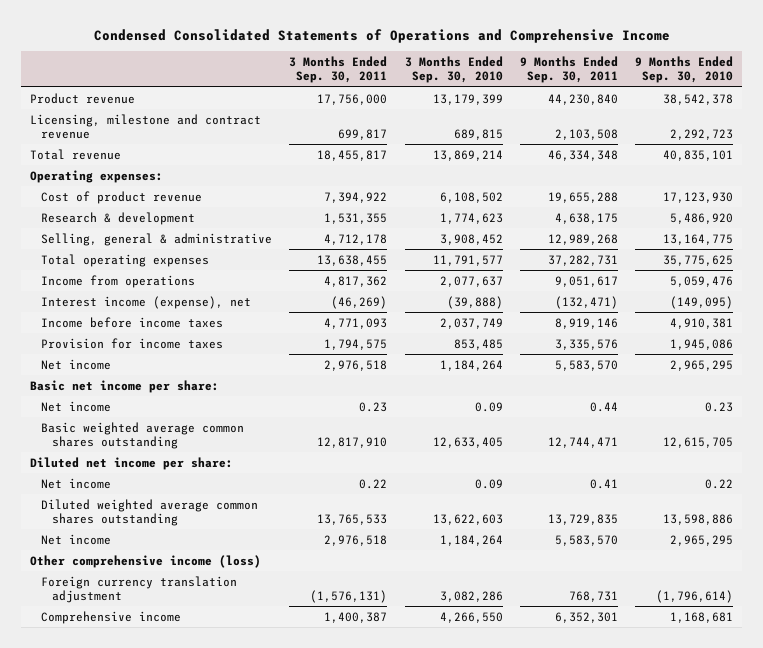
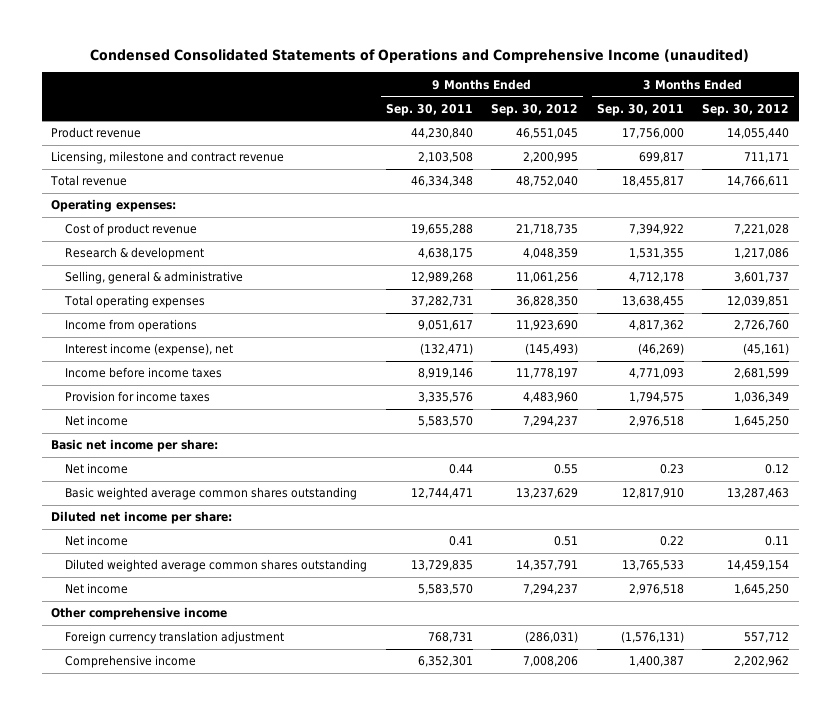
[93,28,670,43] Condensed Consolidated Statements of Operations and Comprehensive Income -> [90,49,750,64] Condensed Consolidated Statements of Operations and Comprehensive Income (unaudited)
[404,56,503,84] 3 Months Ended Sep. 30, 2010 -> none
[635,56,734,84] 9 Months Ended Sep. 30, 2010 -> none
none -> [491,103,579,116] Sep. 30, 2012
none -> [702,103,790,116] Sep. 30, 2012
[29,554,261,568] Other comprehensive income (loss) -> [50,607,227,621] Other comprehensive income

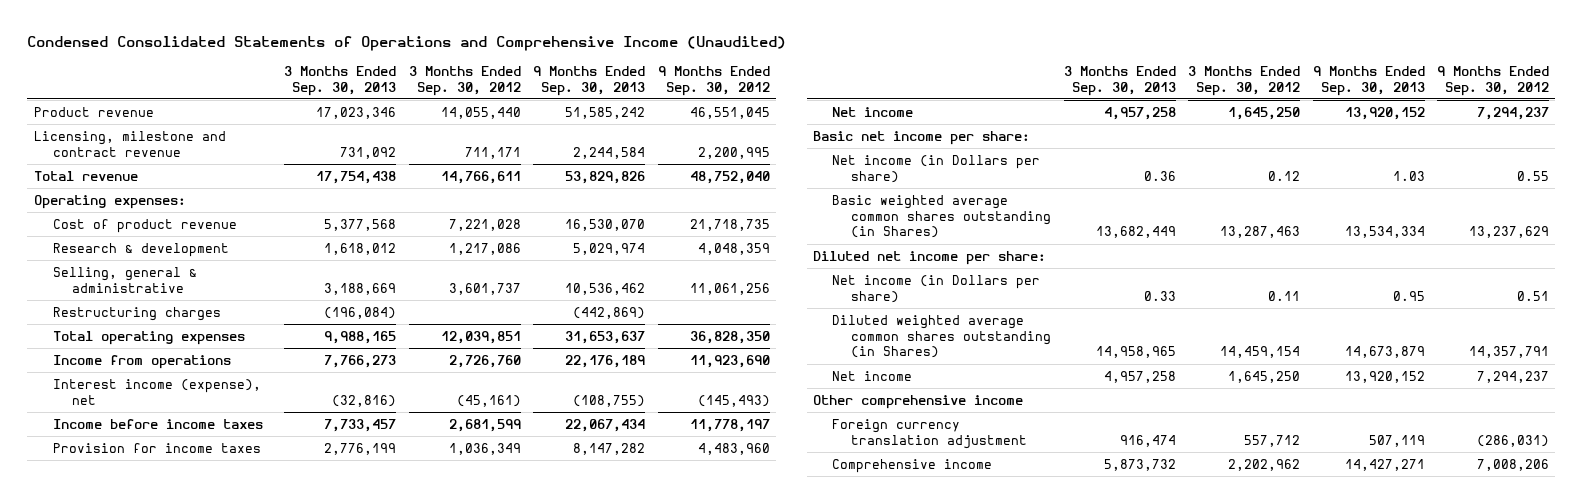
[90,49,750,64] Condensed Consolidated Statements of Operations and Comprehensive Income (unaudited) -> [27,35,787,51] Condensed Consolidated Statements of Operations and Comprehensive Income (Unaudited)
[385,103,473,116] Sep. 30, 2011 -> none
[596,103,684,116] Sep. 30, 2011 -> none
none -> [284,65,397,96] 3 Months Ended Sep. 30, 2013
none -> [533,65,646,96] 9 Months Ended Sep. 30, 2013
none -> [52,306,221,321] Restructuring charges
[65,463,129,475] Net income -> [832,154,1041,183] Net income (in Dollars per share)
[65,487,358,501] Basic weighted average common shares outstanding -> [832,194,1052,239] Basic weighted average common shares outstanding (in Shares)
[65,535,129,547] Net income -> [832,274,1041,303] Net income (in Dollars per share)
[65,559,368,573] Diluted weighted average common shares outstanding -> [832,314,1052,359] Diluted weighted average common shares outstanding (in Shares)

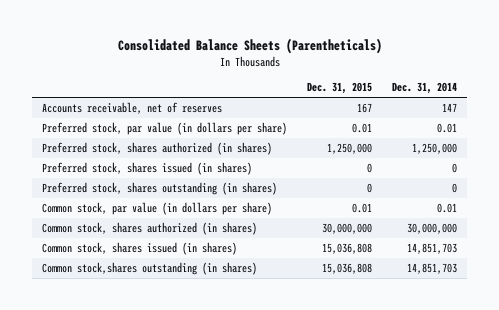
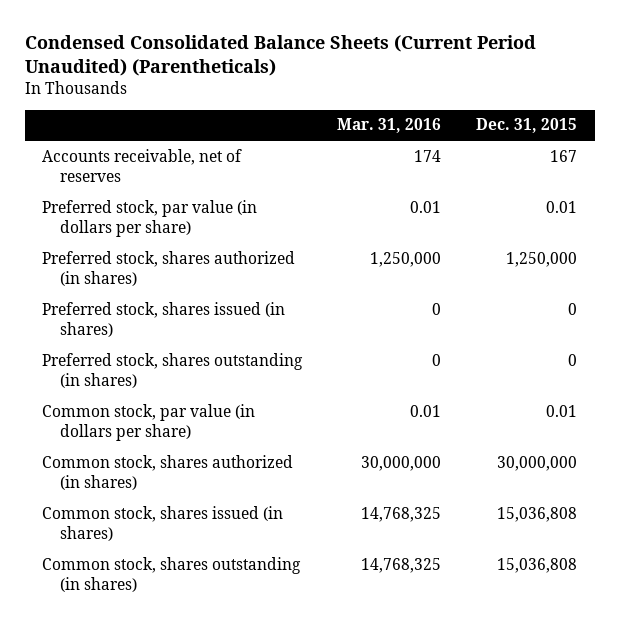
[117,37,382,54] Consolidated Balance Sheets (Parentheticals) -> [24,34,536,77] Condensed Consolidated Balance Sheets (Current Period Unaudited) (Parentheticals)
[392,82,458,95] Dec. 31, 2014 -> none
none -> [337,118,442,134] Mar. 31, 2016
[42,262,258,276] Common stock,shares outstanding (in shares) -> [42,556,302,592] Common stock, shares outstanding (in shares)

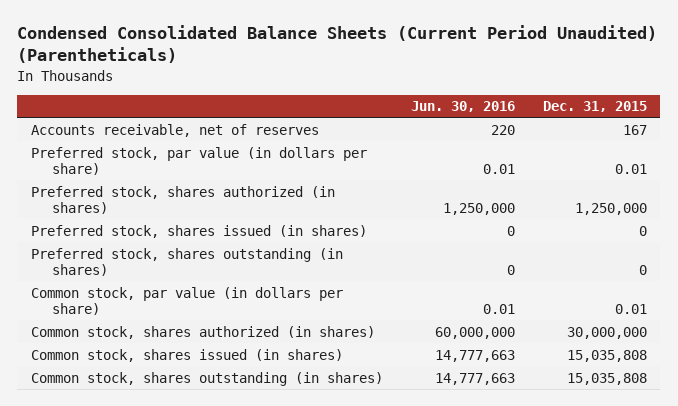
[337,118,442,134] Mar. 31, 2016 -> none
none -> [410,101,515,113] Jun. 30, 2016
[497,506,578,522] 15,036,808 -> [566,349,647,362] 15,035,808
[497,557,578,573] 15,036,808 -> [566,372,647,385] 15,035,808

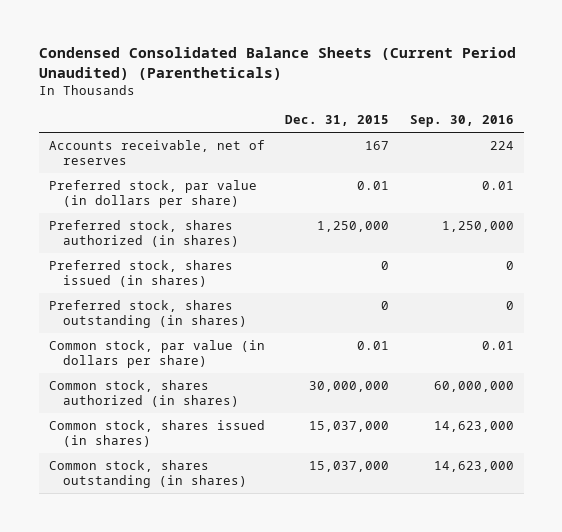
[410,101,515,113] Jun. 30, 2016 -> none
none -> [409,115,514,128] Sep. 30, 2016
[566,349,647,362] 15,035,808 -> [309,420,390,432] 15,037,000
[566,372,647,385] 15,035,808 -> [309,460,390,472] 15,037,000

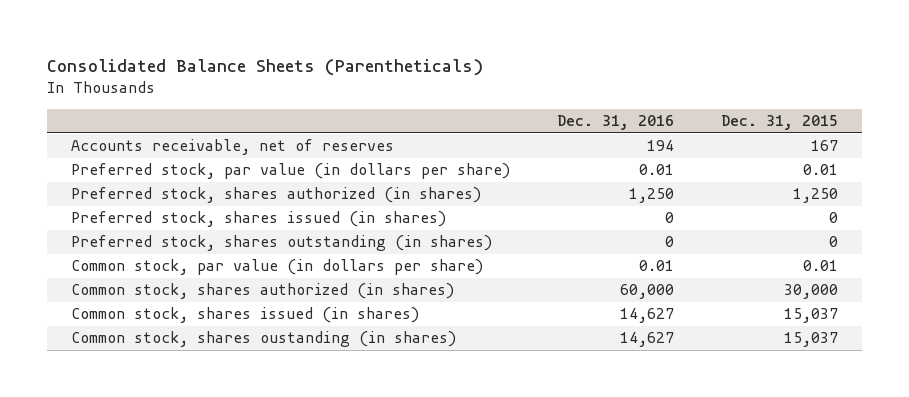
[38,47,516,80] Condensed Consolidated Balance Sheets (Current Period Unaudited) (Parentheticals) -> [47,58,484,76] Consolidated Balance Sheets (Parentheticals)
[409,115,514,128] Sep. 30, 2016 -> none
none -> [557,115,675,131] Dec. 31, 2016
[317,220,390,232] 1,250,000 -> [793,188,839,204] 1,250
[309,380,390,392] 30,000,000 -> [784,284,839,300] 30,000
[309,420,390,432] 15,037,000 -> [784,308,839,324] 15,037
[48,459,247,489] Common stock, shares outstanding (in shares) -> [70,331,456,348] Common stock, shares oustanding (in shares)
[309,460,390,472] 15,037,000 -> [784,332,839,348] 15,037

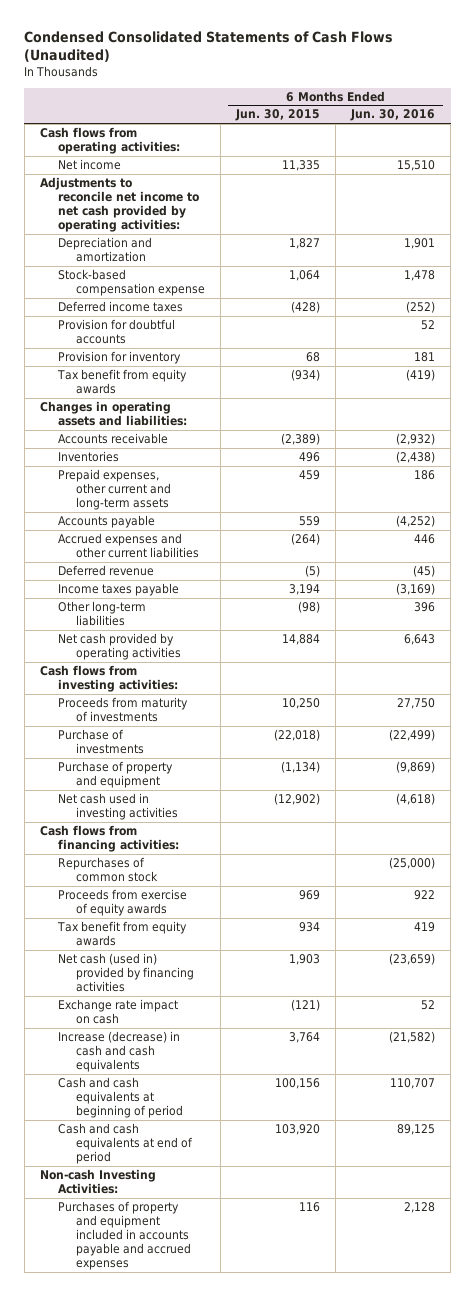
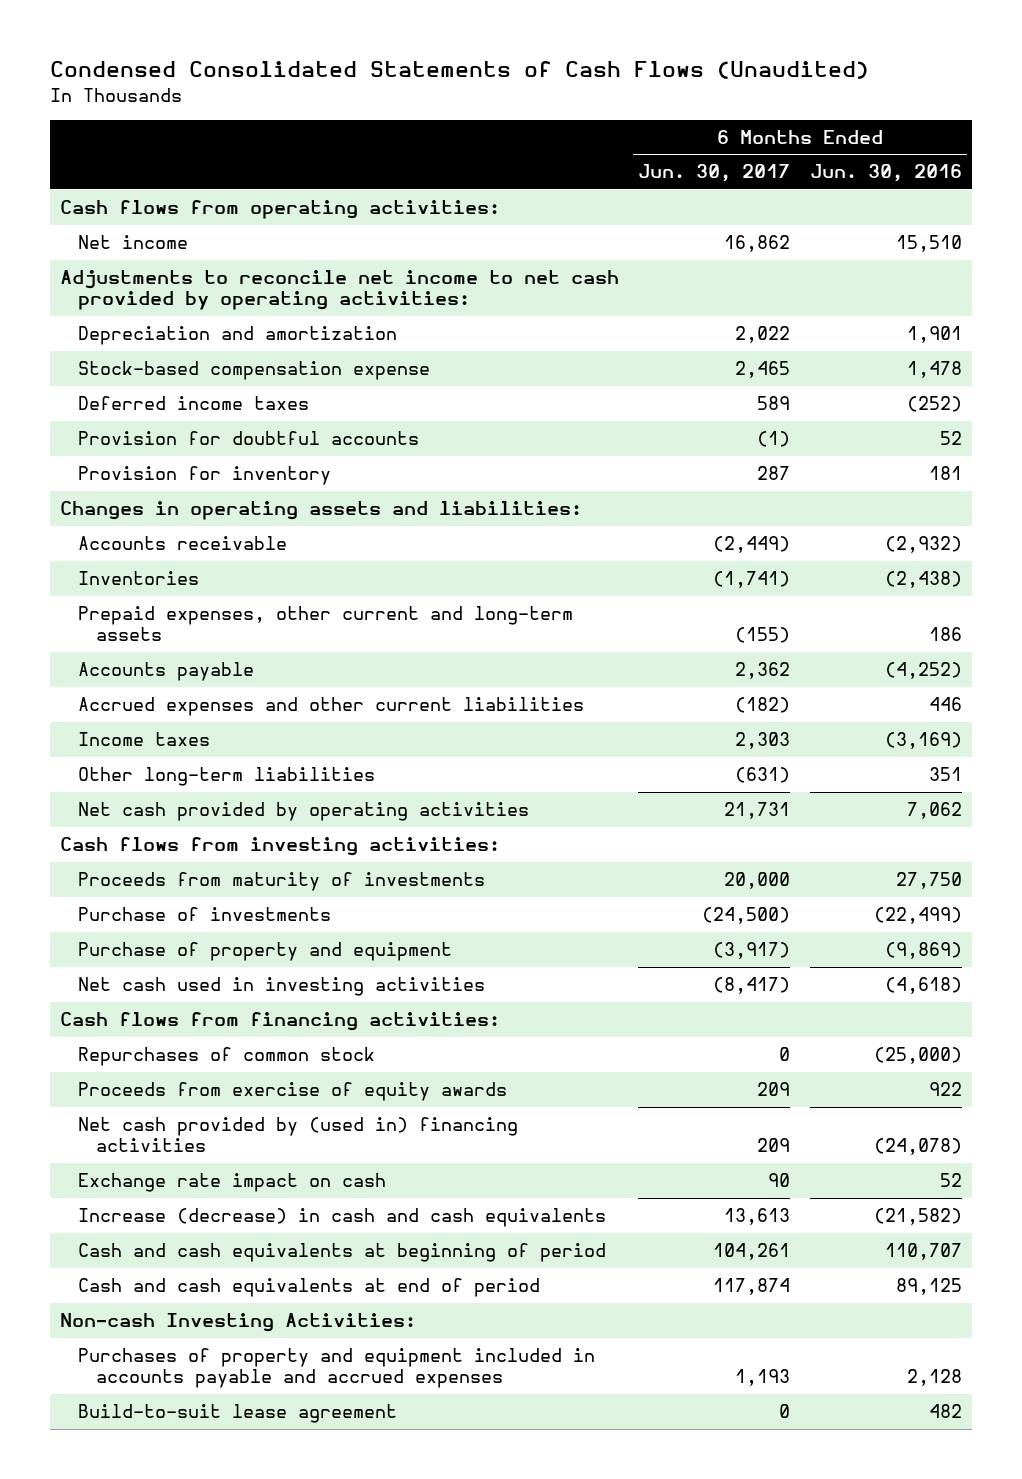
[235,109,321,122] Jun. 30, 2015 -> none
none -> [638,164,791,183] Jun. 30, 2017
[57,369,188,395] Tax benefit from equity awards -> none
[58,565,155,577] Deferred revenue -> none
[58,583,180,597] Income taxes payable -> [77,732,210,747] Income taxes
[414,602,436,613] 396 -> [929,767,963,782] 351
[404,634,436,646] 6,643 -> [907,802,963,820] 7,062
[57,921,188,947] Tax benefit from equity awards -> none
[58,953,195,993] Net cash (used in) provided by financing activities -> [77,1117,518,1153] Net cash provided by (used in) financing activities
[389,953,436,966] (23,659) -> [874,1138,963,1156] (24,078)
none -> [77,1404,397,1424] Build-to-suit lease agreement

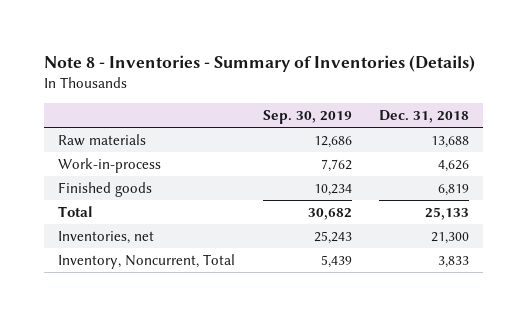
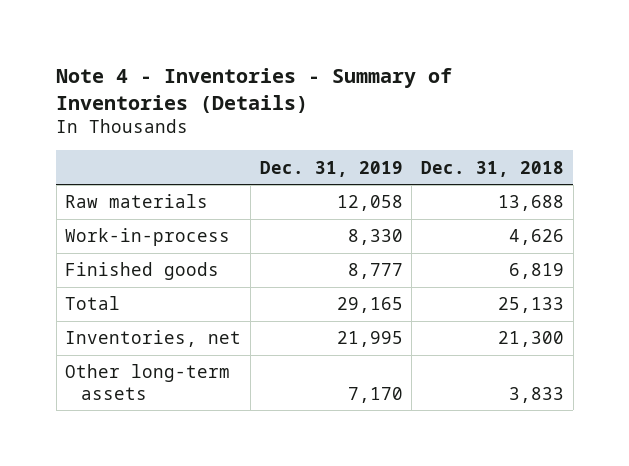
[44,54,476,72] Note 8 - Inventories - Summary of Inventories (Details) -> [56,67,453,113] Note 4 - Inventories - Summary of Inventories (Details)
[262,109,352,124] Sep. 30, 2019 -> none
none -> [259,160,403,177] Dec. 31, 2019
[58,254,236,270] Inventory, Noncurrent, Total -> [65,364,231,400] Other long-term assets

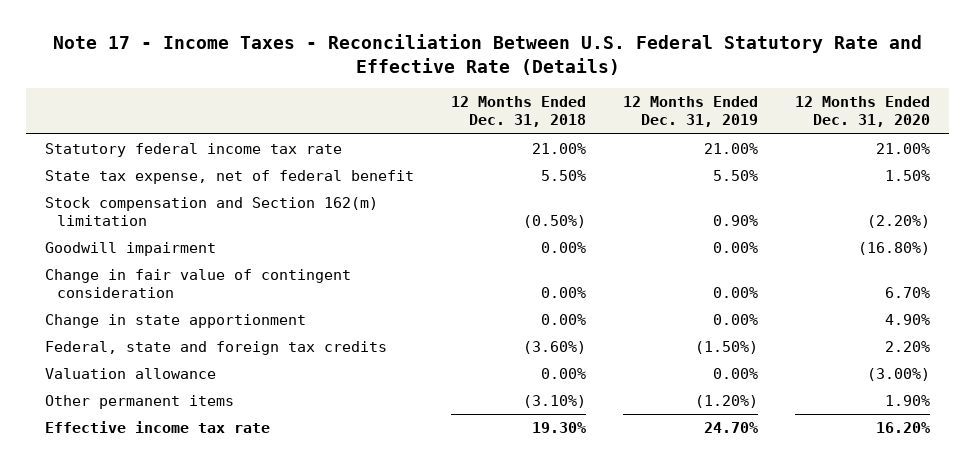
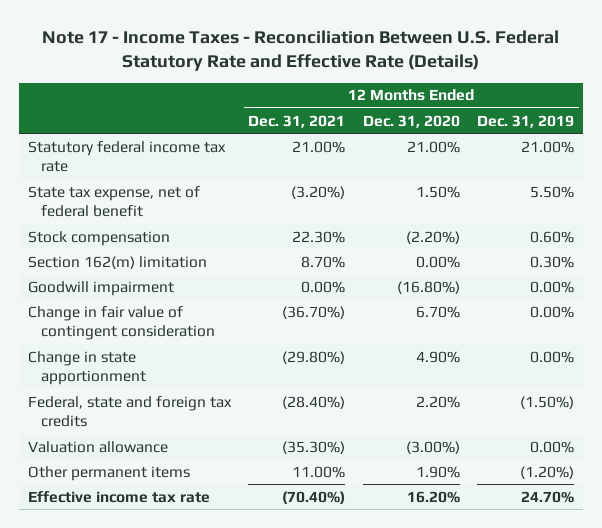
[450,96,586,128] 12 Months Ended Dec. 31, 2018 -> none
none -> [248,114,346,128] Dec. 31, 2021
[44,197,378,227] Stock compensation and Section 162(m) limitation -> [27,230,170,246] Stock compensation
[713,215,759,227] 0.90% -> [530,230,575,243] 0.60%
none -> [27,255,207,269] Section 162(m) limitation

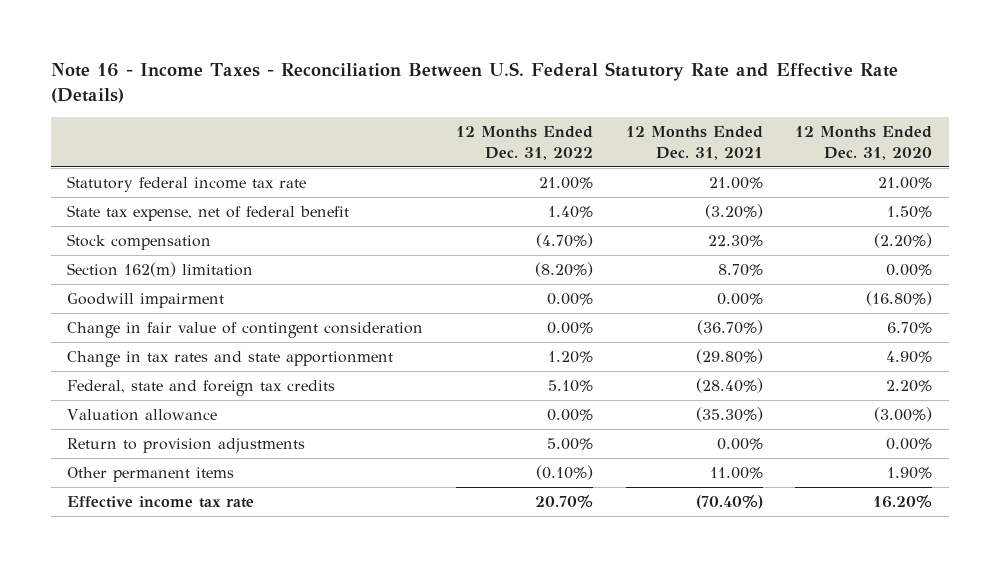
[41,29,559,72] Note 17 - Income Taxes - Reconciliation Between U.S. Federal Statutory Rate and Effective Rate (Details) -> [51,61,899,103] Note 16 - Income Taxes - Reconciliation Between U.S. Federal Statutory Rate and Effective Rate (Details)
[477,114,575,128] Dec. 31, 2019 -> none
none -> [456,125,594,160] 12 Months Ended Dec. 31, 2022
[27,350,146,386] Change in state apportionment -> [67,351,394,368] Change in tax rates and state apportionment
none -> [67,438,306,454] Return to provision adjustments

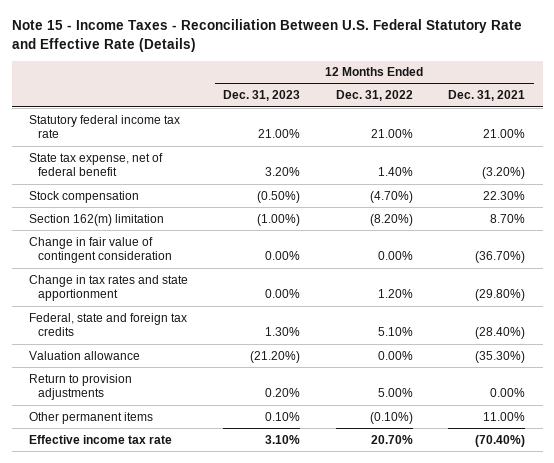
[51,61,899,103] Note 16 - Income Taxes - Reconciliation Between U.S. Federal Statutory Rate and Effective Rate (Details) -> [11,19,522,52] Note 15 - Income Taxes - Reconciliation Between U.S. Federal Statutory Rate and Effective Rate (Details)
[795,125,933,160] 12 Months Ended Dec. 31, 2020 -> none
none -> [223,90,301,102] Dec. 31, 2023
[67,293,225,309] Goodwill impairment -> none

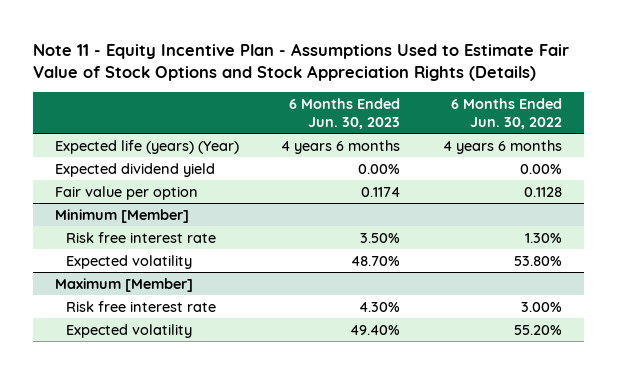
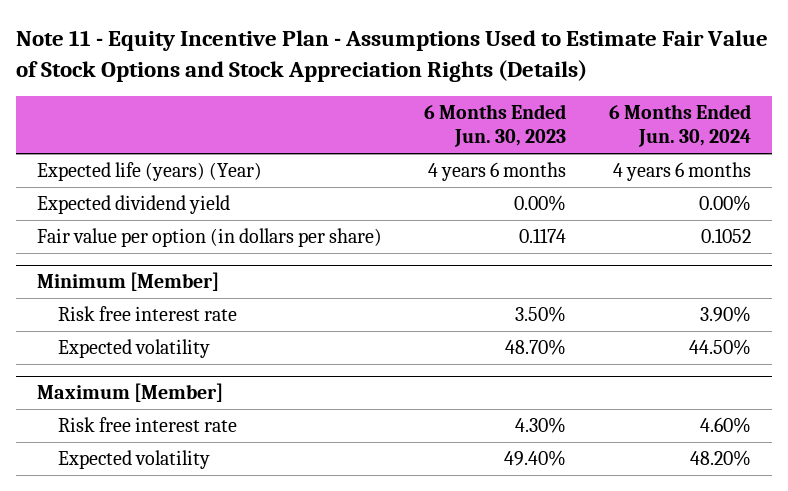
[451,98,563,129] 6 Months Ended Jun. 30, 2022 -> none
none -> [608,104,751,148] 6 Months Ended Jun. 30, 2024
[54,185,198,200] Fair value per option -> [37,227,383,247] Fair value per option (in dollars per share)

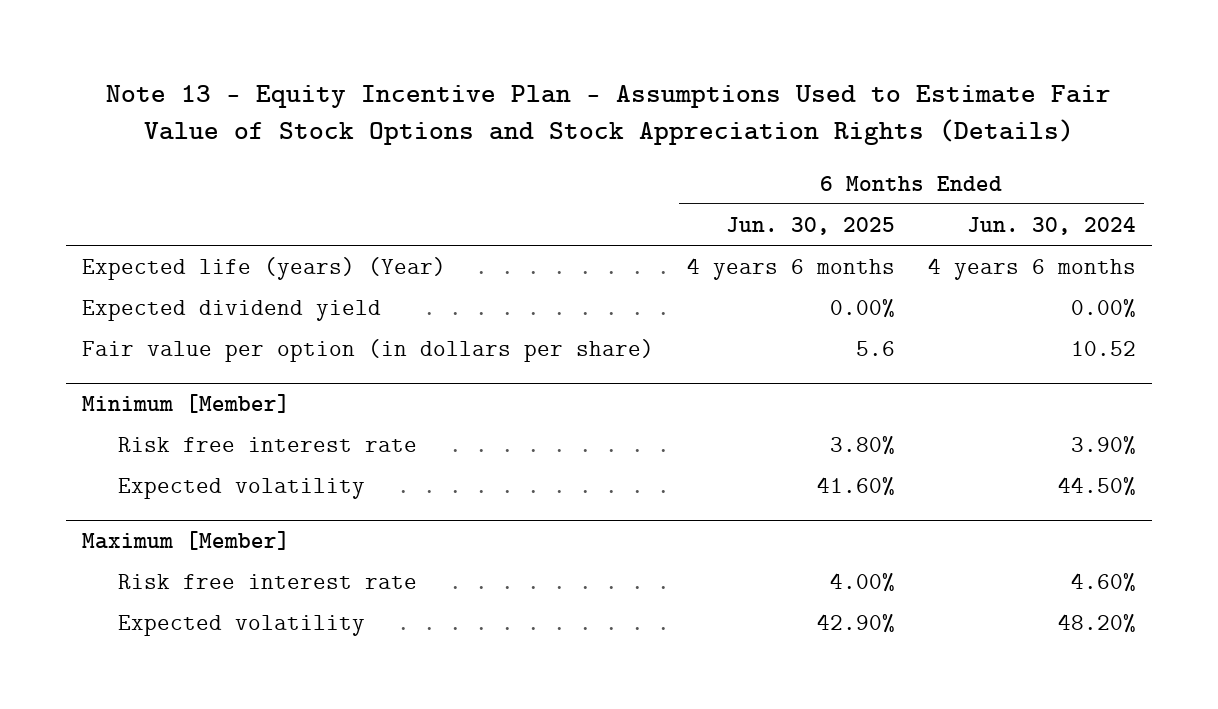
[15,30,768,82] Note 11 - Equity Incentive Plan - Assumptions Used to Estimate Fair Value of Stock Options and Stock Appreciation Rights (Details) -> [105,85,1111,146] Note 13 - Equity Incentive Plan - Assumptions Used to Estimate Fair Value of Stock Options and Stock Appreciation Rights (Details)
[424,104,567,148] 6 Months Ended Jun. 30, 2023 -> none
none -> [725,216,895,235] Jun. 30, 2025
[700,227,751,243] 0.1052 -> [1070,340,1136,356] 10.52

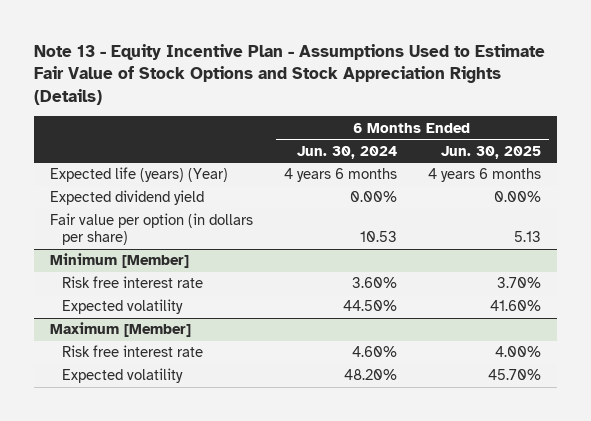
[855,340,895,356] 5.6 -> [514,231,542,243] 5.13
[1070,340,1136,356] 10.52 -> [359,231,397,243] 10.53
[829,435,895,455] 3.80% -> [497,277,542,289] 3.70%
[1070,435,1136,455] 3.90% -> [351,277,397,289] 3.60%
[816,613,895,633] 42.90% -> [488,369,542,381] 45.70%

